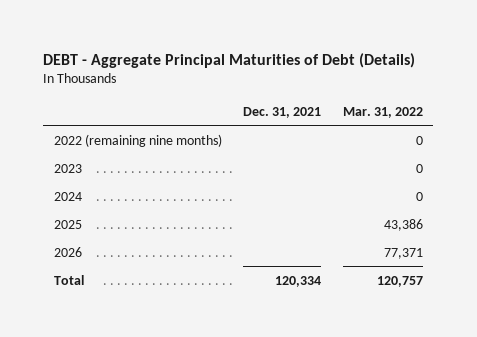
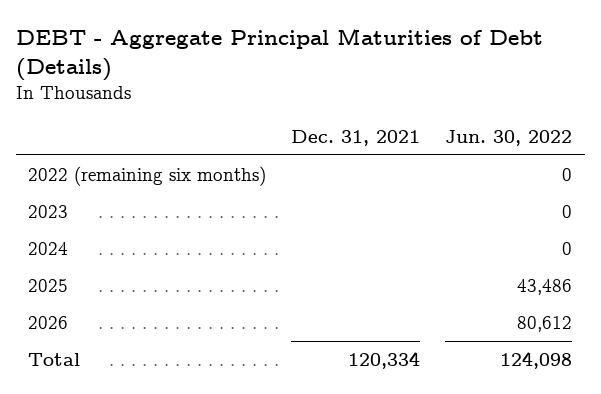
[342,106,423,118] Mar. 31, 2022 -> none
none -> [445,129,573,146] Jun. 30, 2022
[53,133,222,147] 2022 (remaining nine months) -> [28,166,267,187] 2022 (remaining six months)

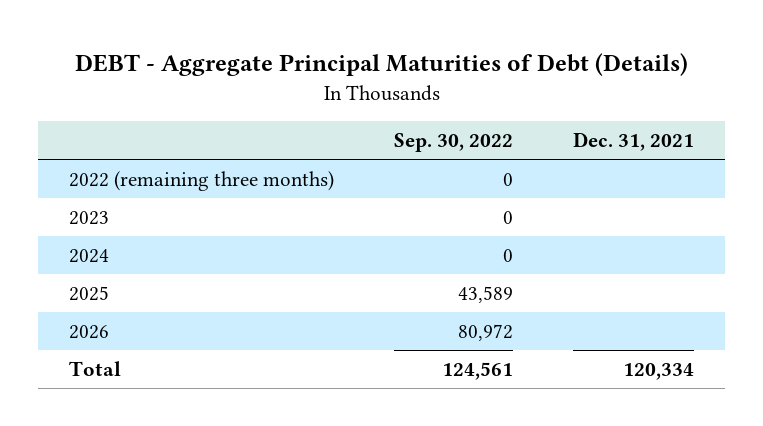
[445,129,573,146] Jun. 30, 2022 -> none
none -> [394,132,514,152] Sep. 30, 2022
[28,166,267,187] 2022 (remaining six months) -> [68,170,334,191] 2022 (remaining three months)

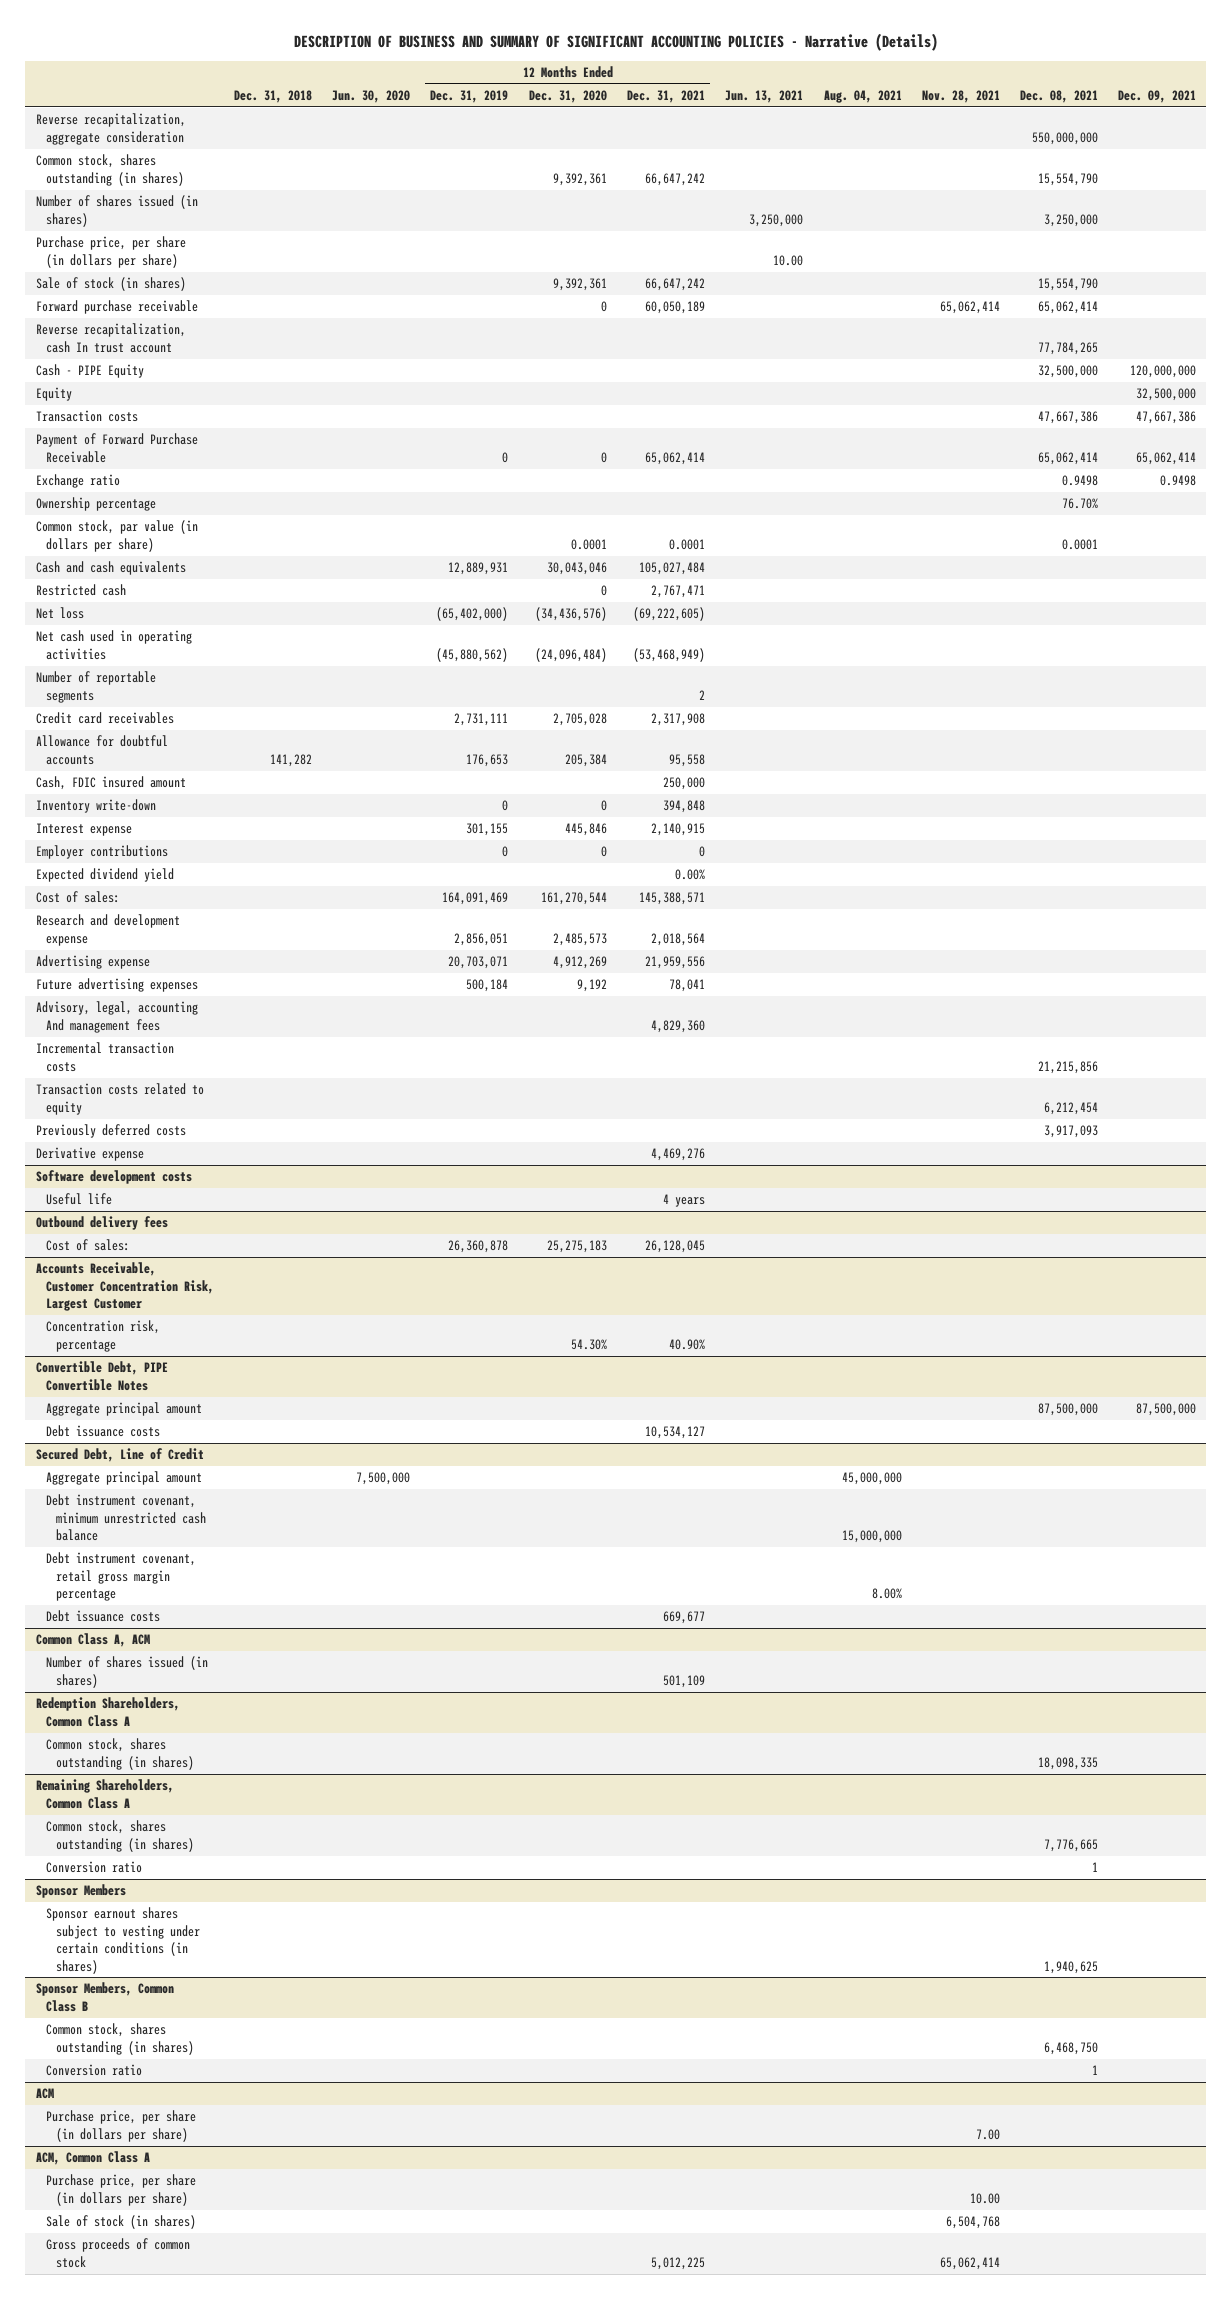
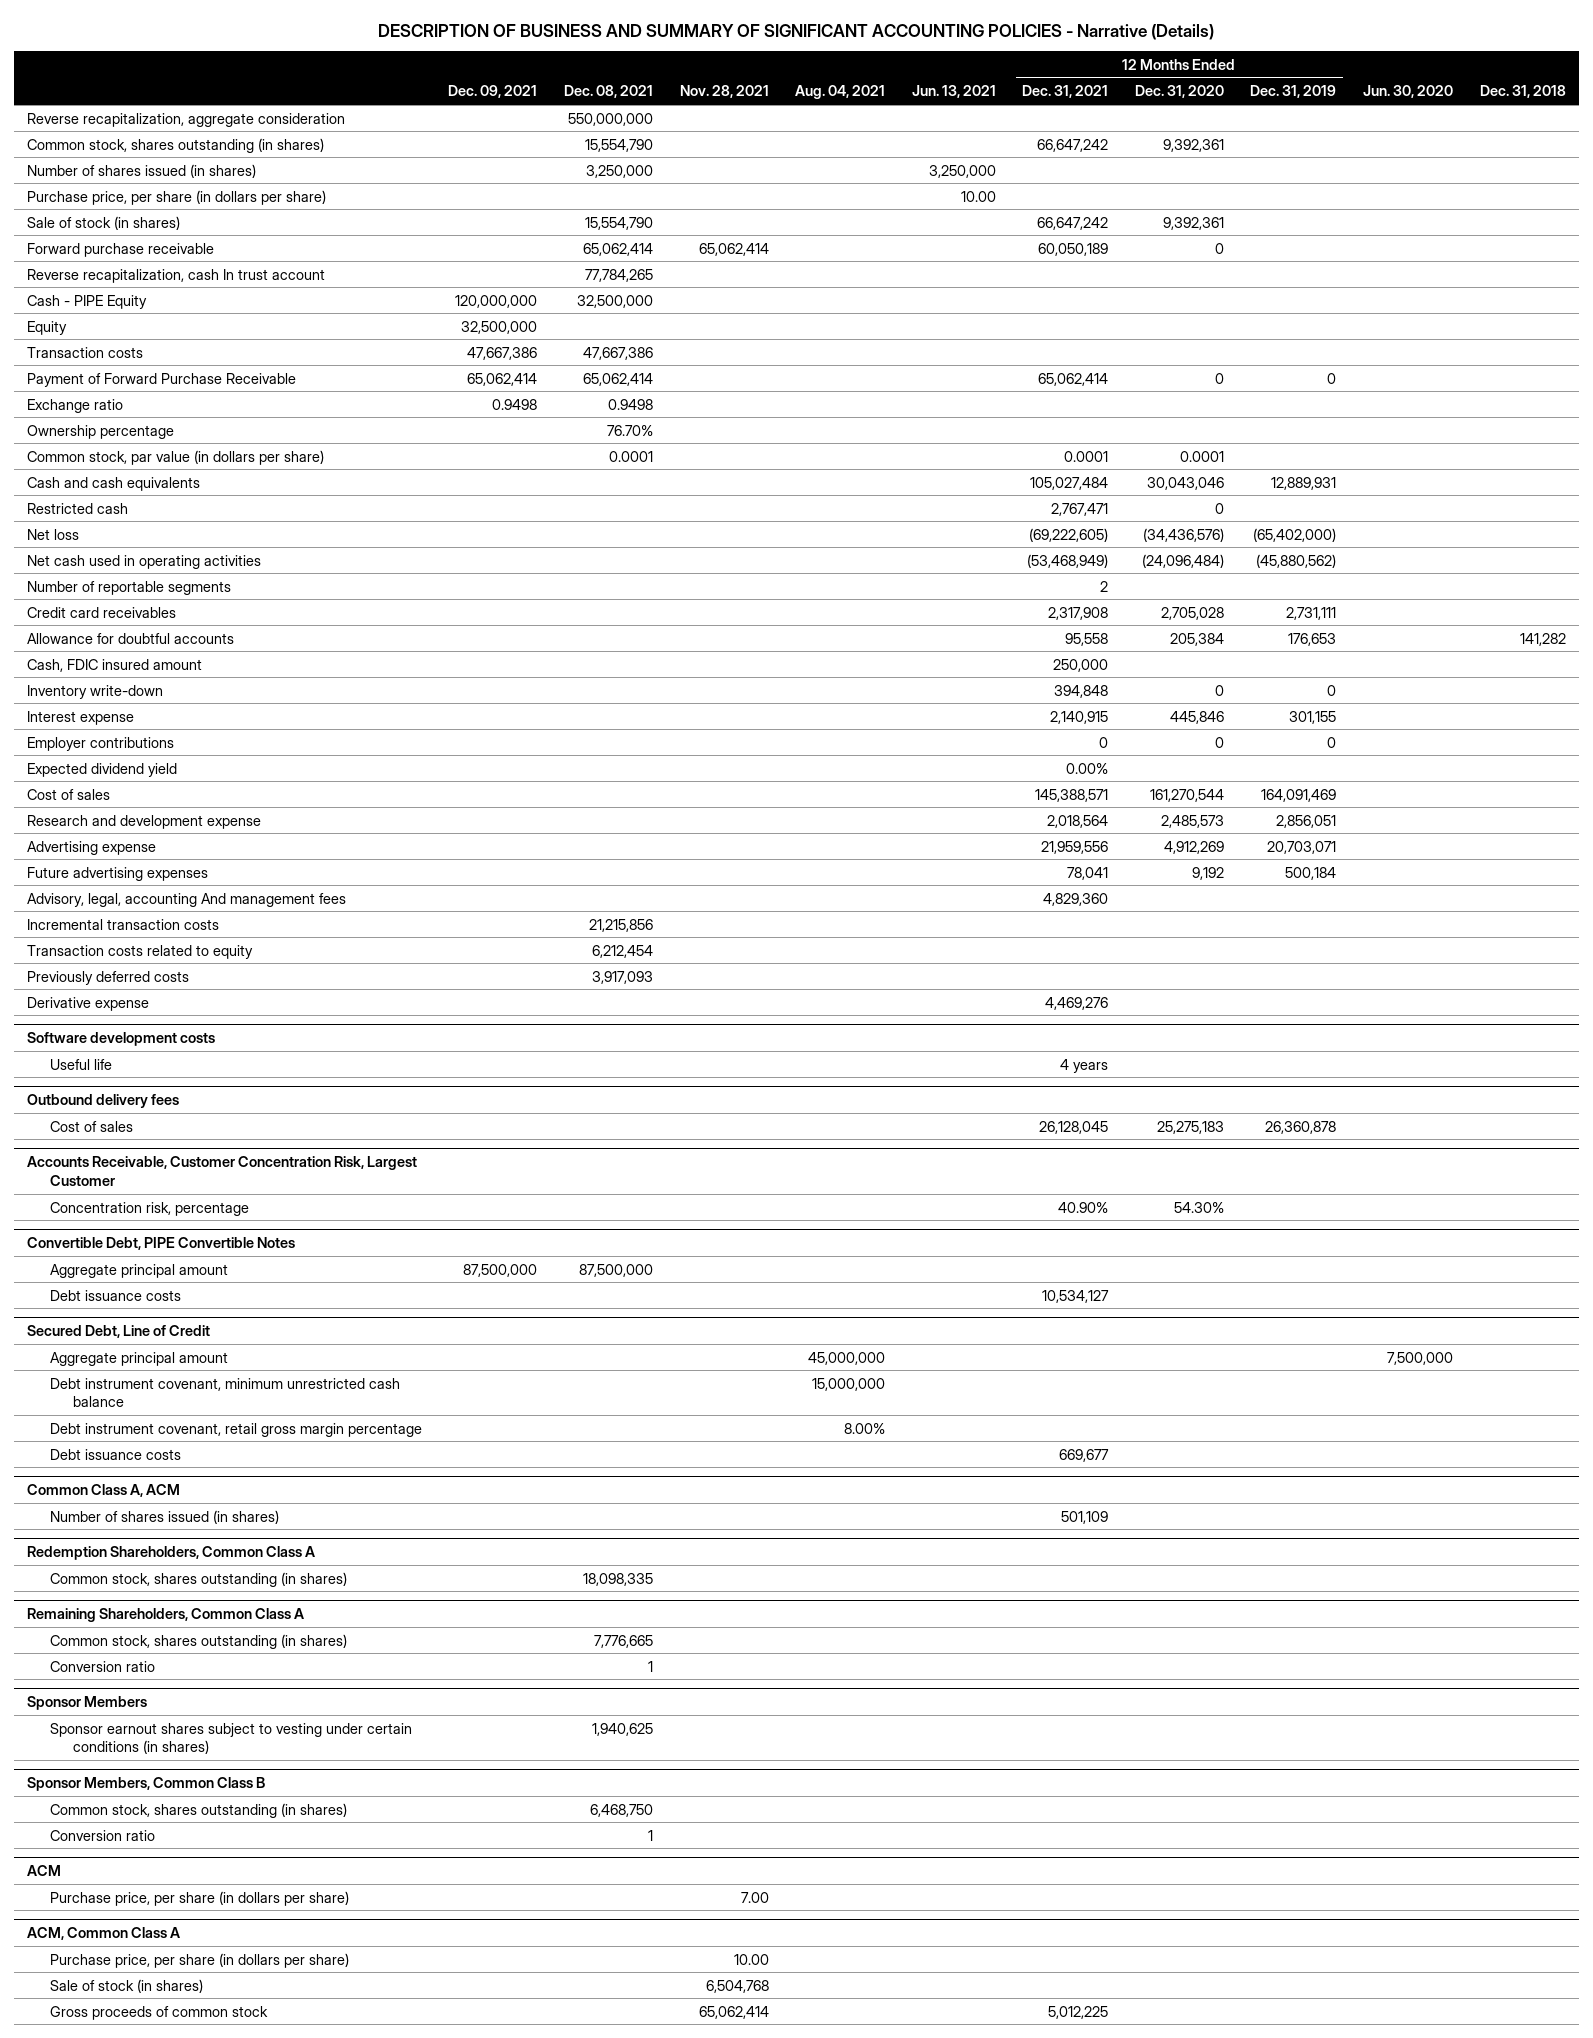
[35,891,120,904] Cost of sales: -> [27,788,111,800] Cost of sales
[45,1239,130,1252] Cost of sales: -> [49,1120,133,1132] Cost of sales

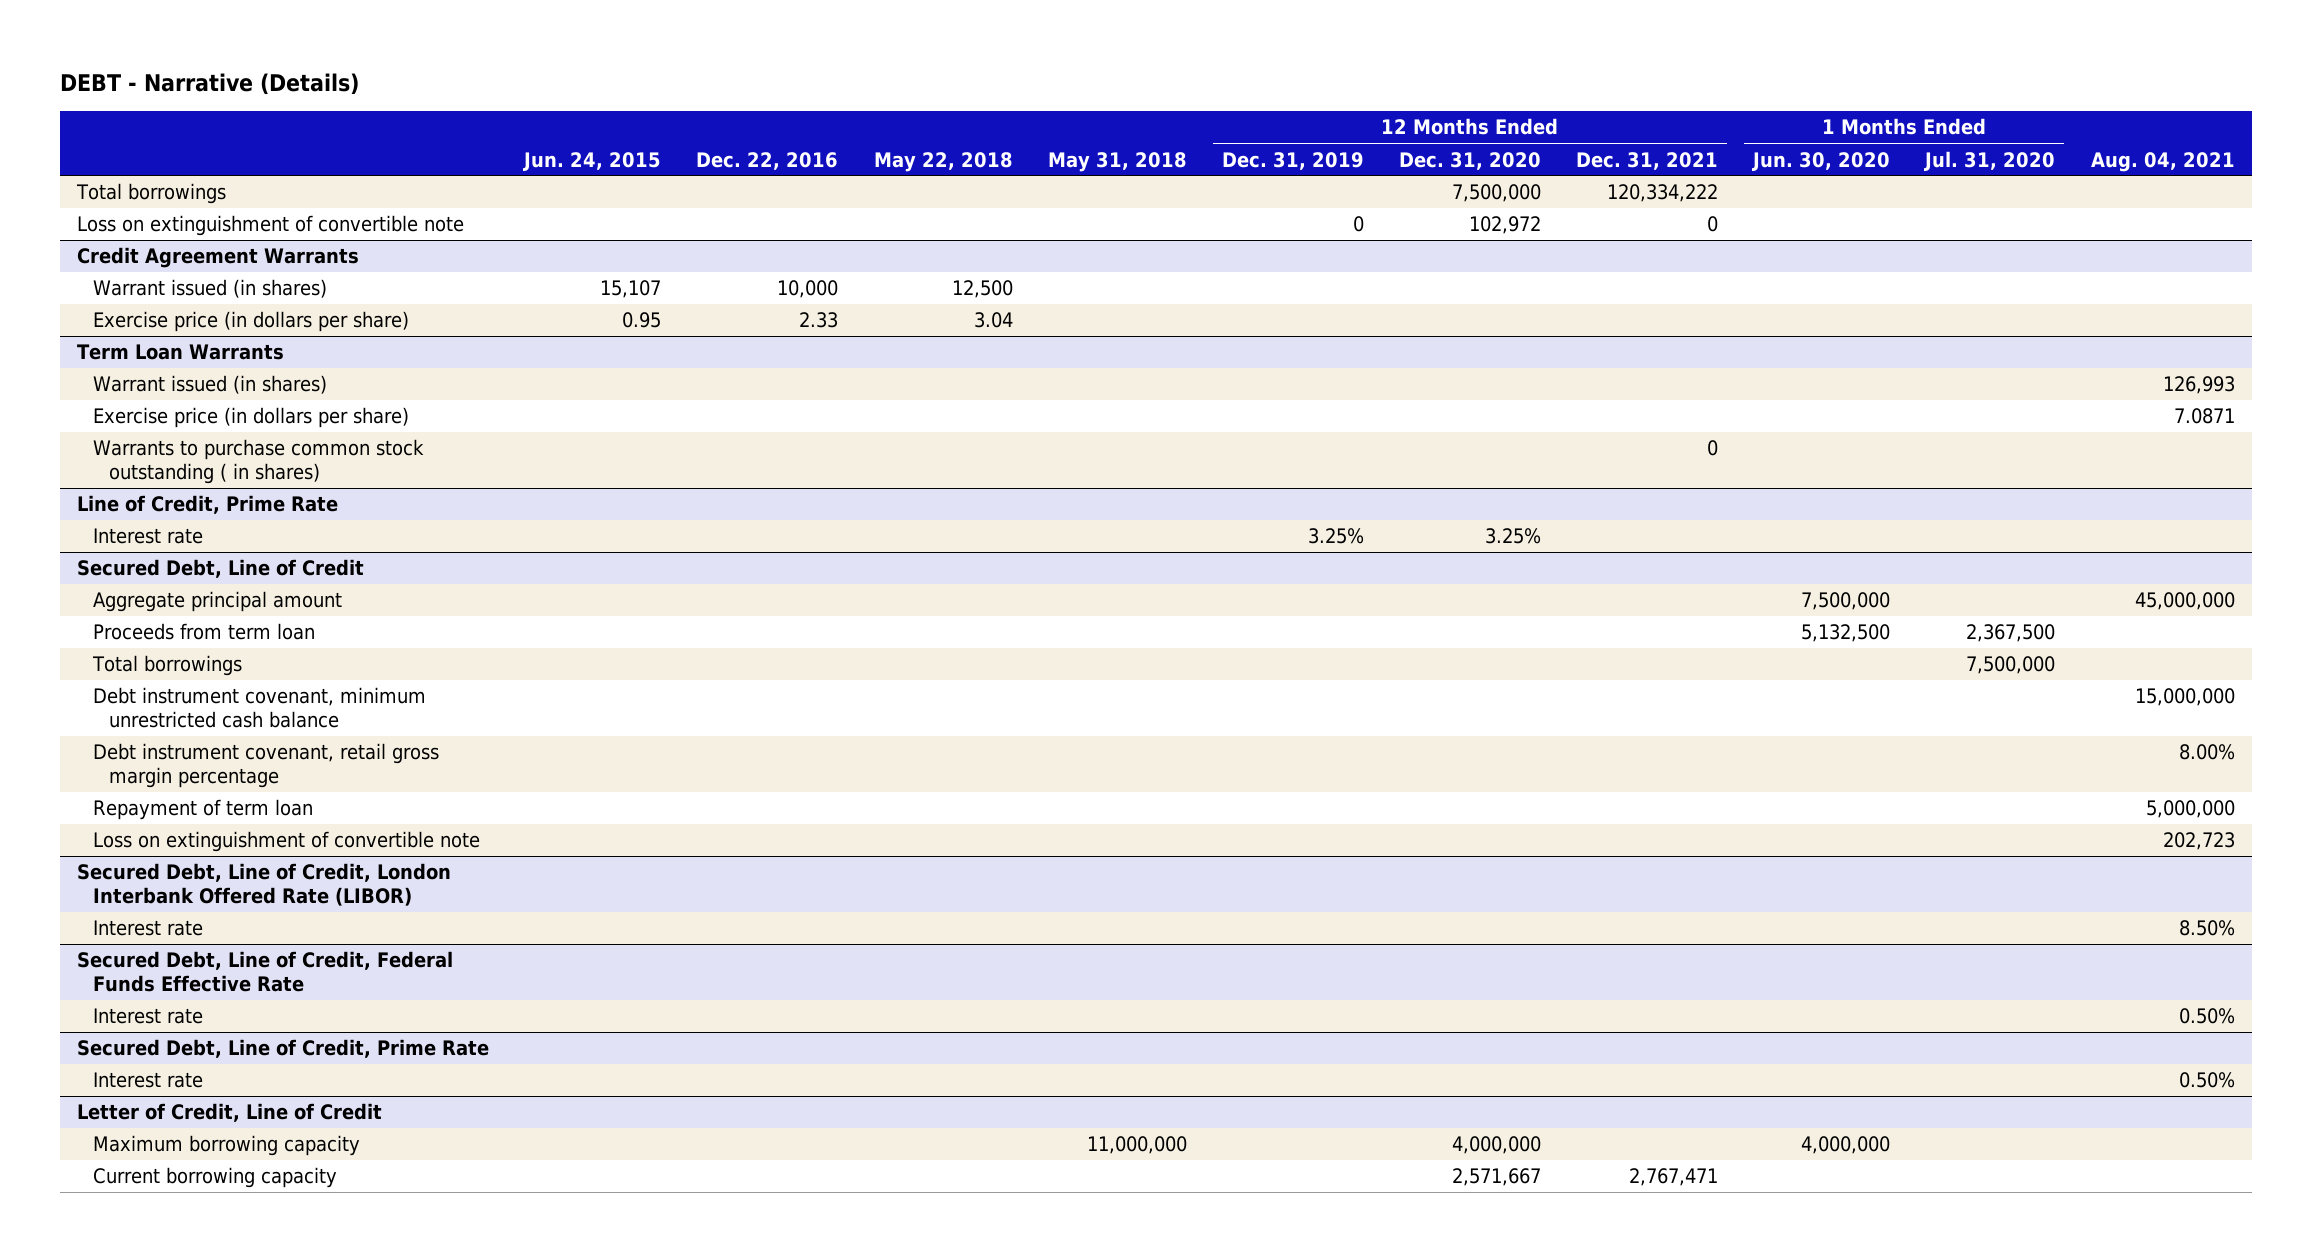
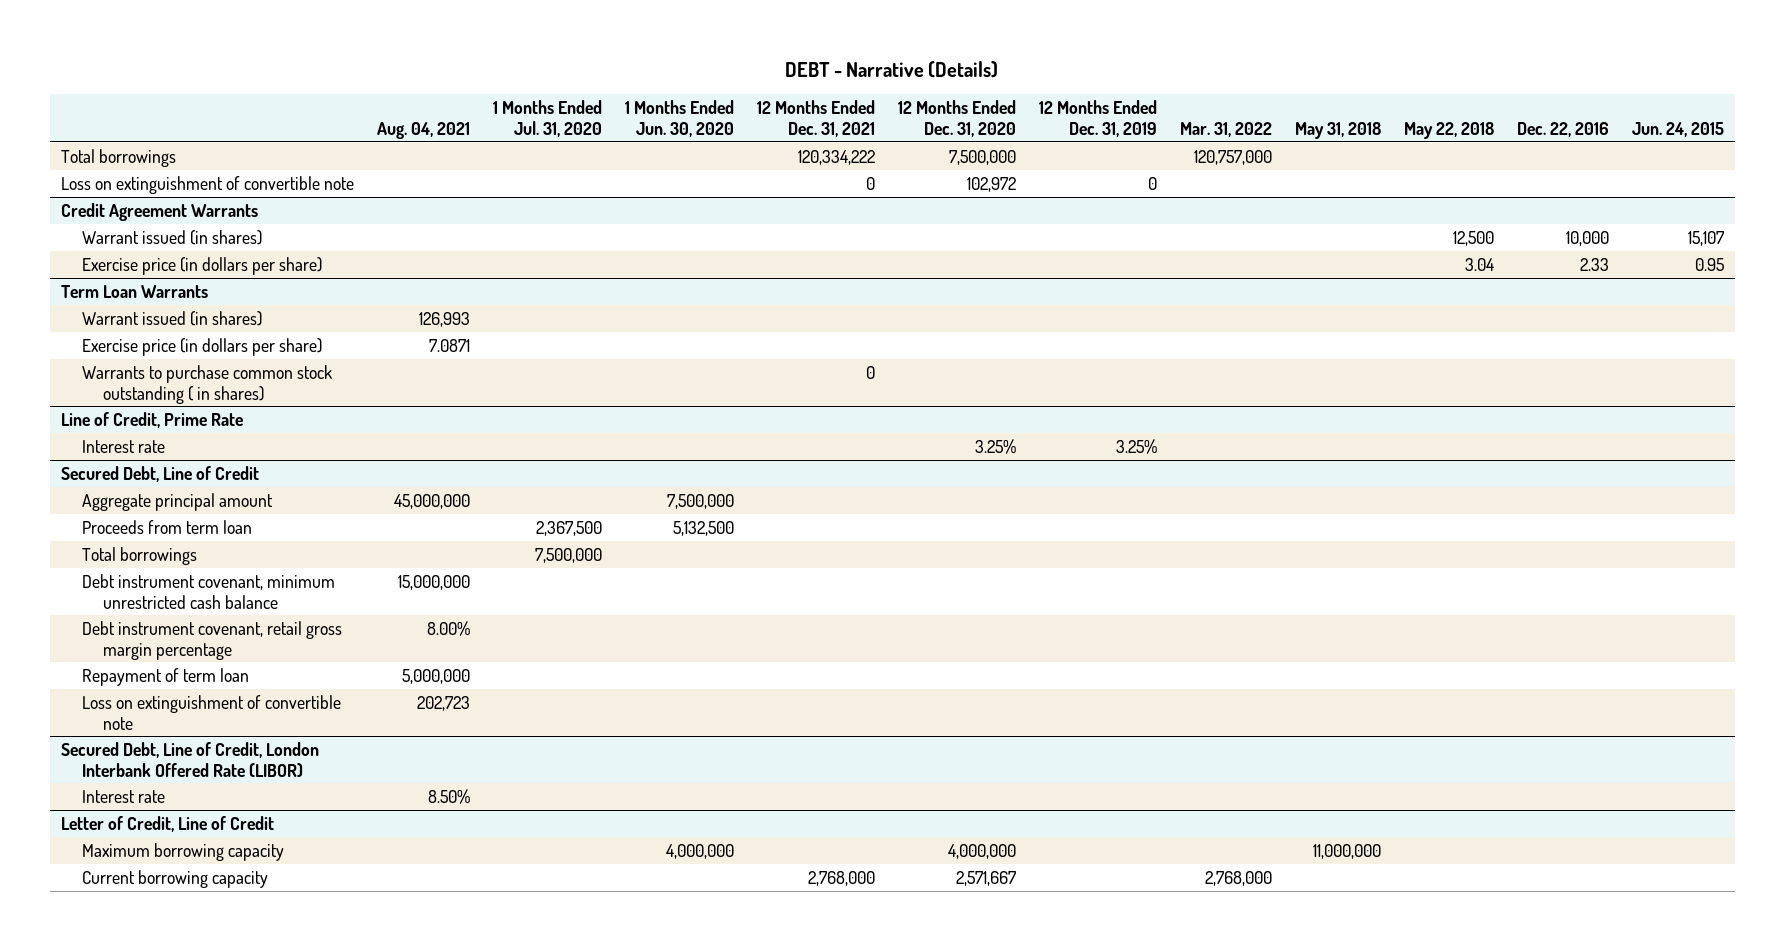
none -> [1179,121,1272,137] Mar. 31, 2022
[77,951,454,993] Secured Debt, Line of Credit, Federal Funds Effective Rate -> none
[92,1008,203,1025] Interest rate -> none
[77,1039,490,1059] Secured Debt, Line of Credit, Prime Rate -> none
[92,1072,203,1089] Interest rate -> none
[1629,1168,1719,1187] 2,767,471 -> [807,870,875,886] 2,768,000

